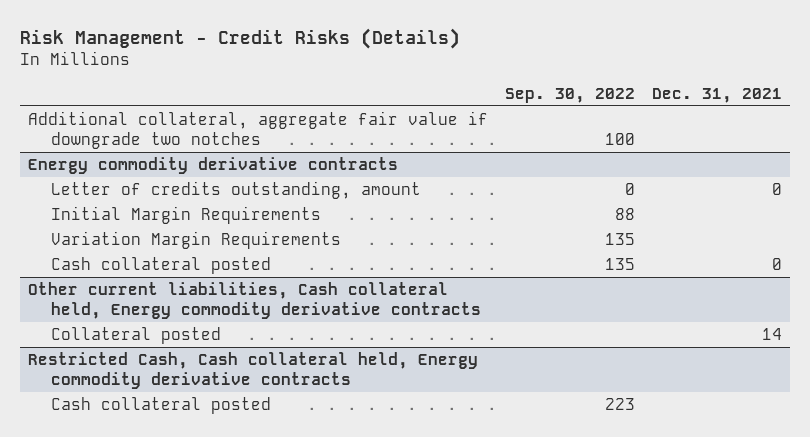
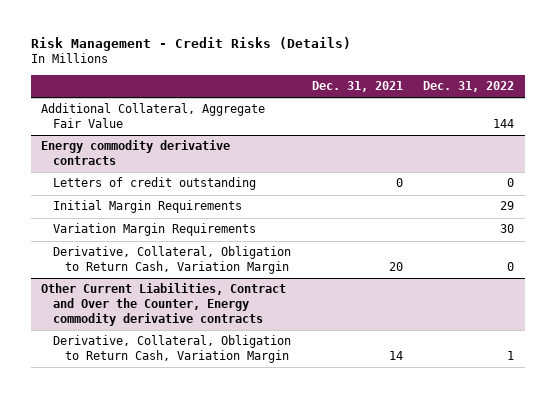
[505,87,636,103] Sep. 30, 2022 -> none
none -> [423,81,515,93] Dec. 31, 2022
[28,110,489,149] Additional collateral, aggregate fair value if downgrade two notches -> [41,103,266,129] Additional Collateral, Aggregate Fair Value
[50,180,421,199] Letter of credits outstanding, amount -> [52,177,256,191] Letters of credit outstanding
[50,256,271,274] Cash collateral posted -> none
[50,326,221,344] Collateral posted -> none
[28,351,479,389] Restricted Cash, Cash collateral held, Energy commodity derivative contracts -> none
[50,396,271,414] Cash collateral posted -> none
none -> [52,246,291,275] Derivative, Collateral, Obligation to Return Cash, Variation Margin
[28,281,481,319] Other current liabilities, Cash collateral held, Energy commodity derivative contracts -> [41,283,287,326] Other Current Liabilities, Contract and Over the Counter, Energy commodity derivative contracts
none -> [52,335,291,364] Derivative, Collateral, Obligation to Return Cash, Variation Margin

